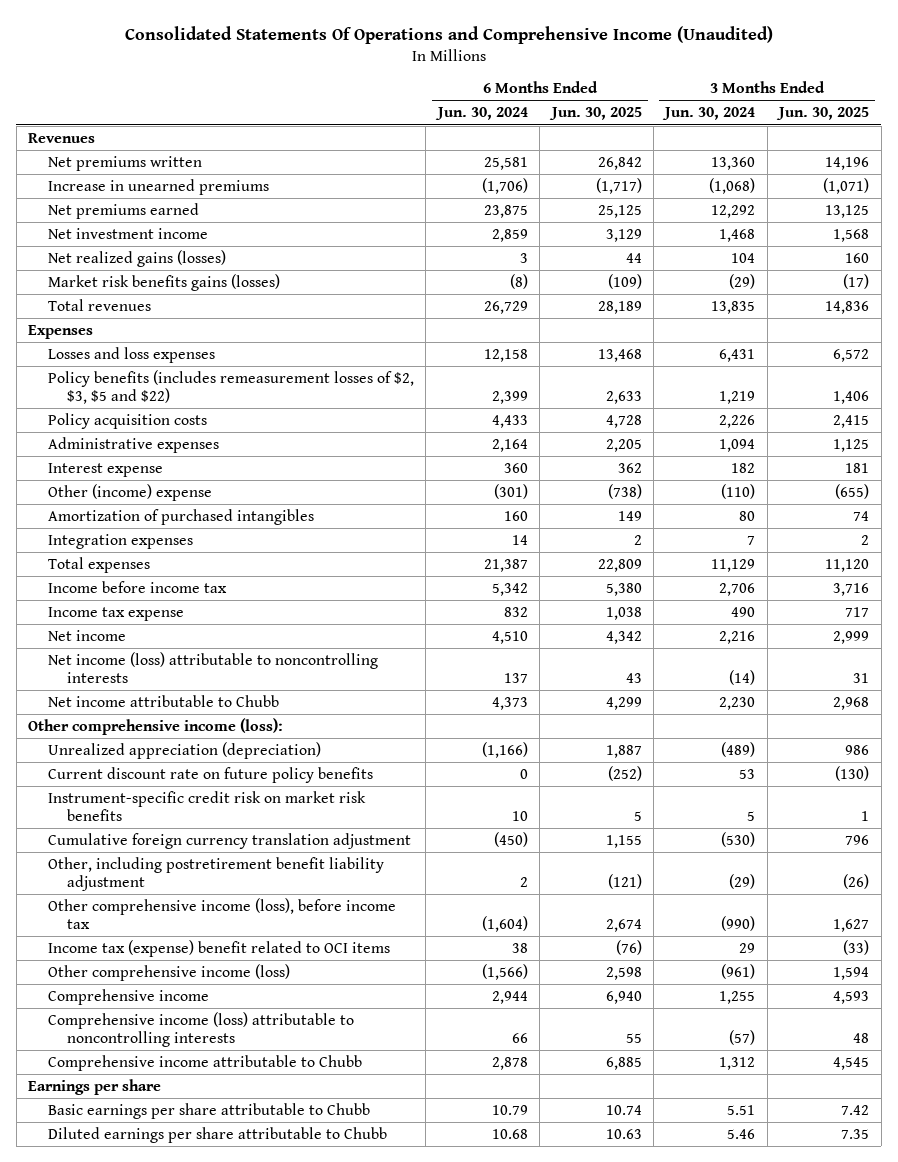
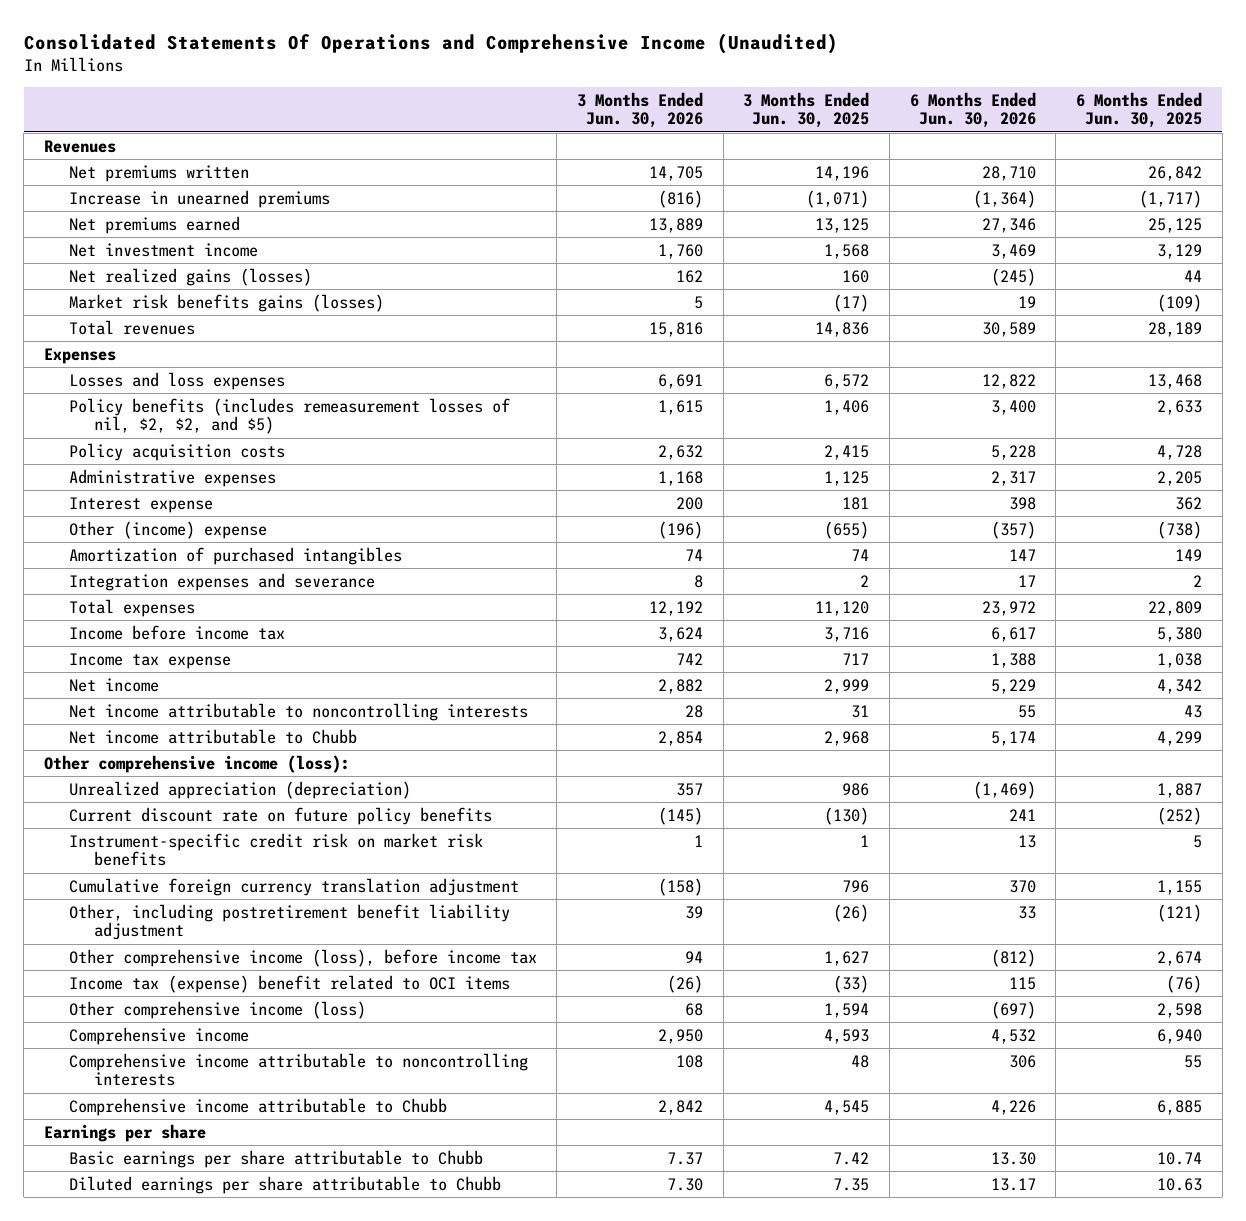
[434,107,528,121] Jun. 30, 2024 -> none
[662,107,756,121] Jun. 30, 2024 -> none
none -> [577,91,704,129] 3 Months Ended Jun. 30, 2026
none -> [909,91,1036,129] 6 Months Ended Jun. 30, 2026
[47,369,414,404] Policy benefits (includes remeasurement losses of $2, $3, $5 and $22) -> [68,397,510,435] Policy benefits (includes remeasurement losses of nil, $2, $2, and $5)
[47,533,193,549] Integration expenses -> [68,572,375,591] Integration expenses and severance
[47,651,378,683] Net income (loss) attributable to noncontrolling interests -> [68,702,528,721] Net income attributable to noncontrolling interests
[47,1011,354,1047] Comprehensive income (loss) attributable to noncontrolling interests -> [68,1052,528,1087] Comprehensive income attributable to noncontrolling interests

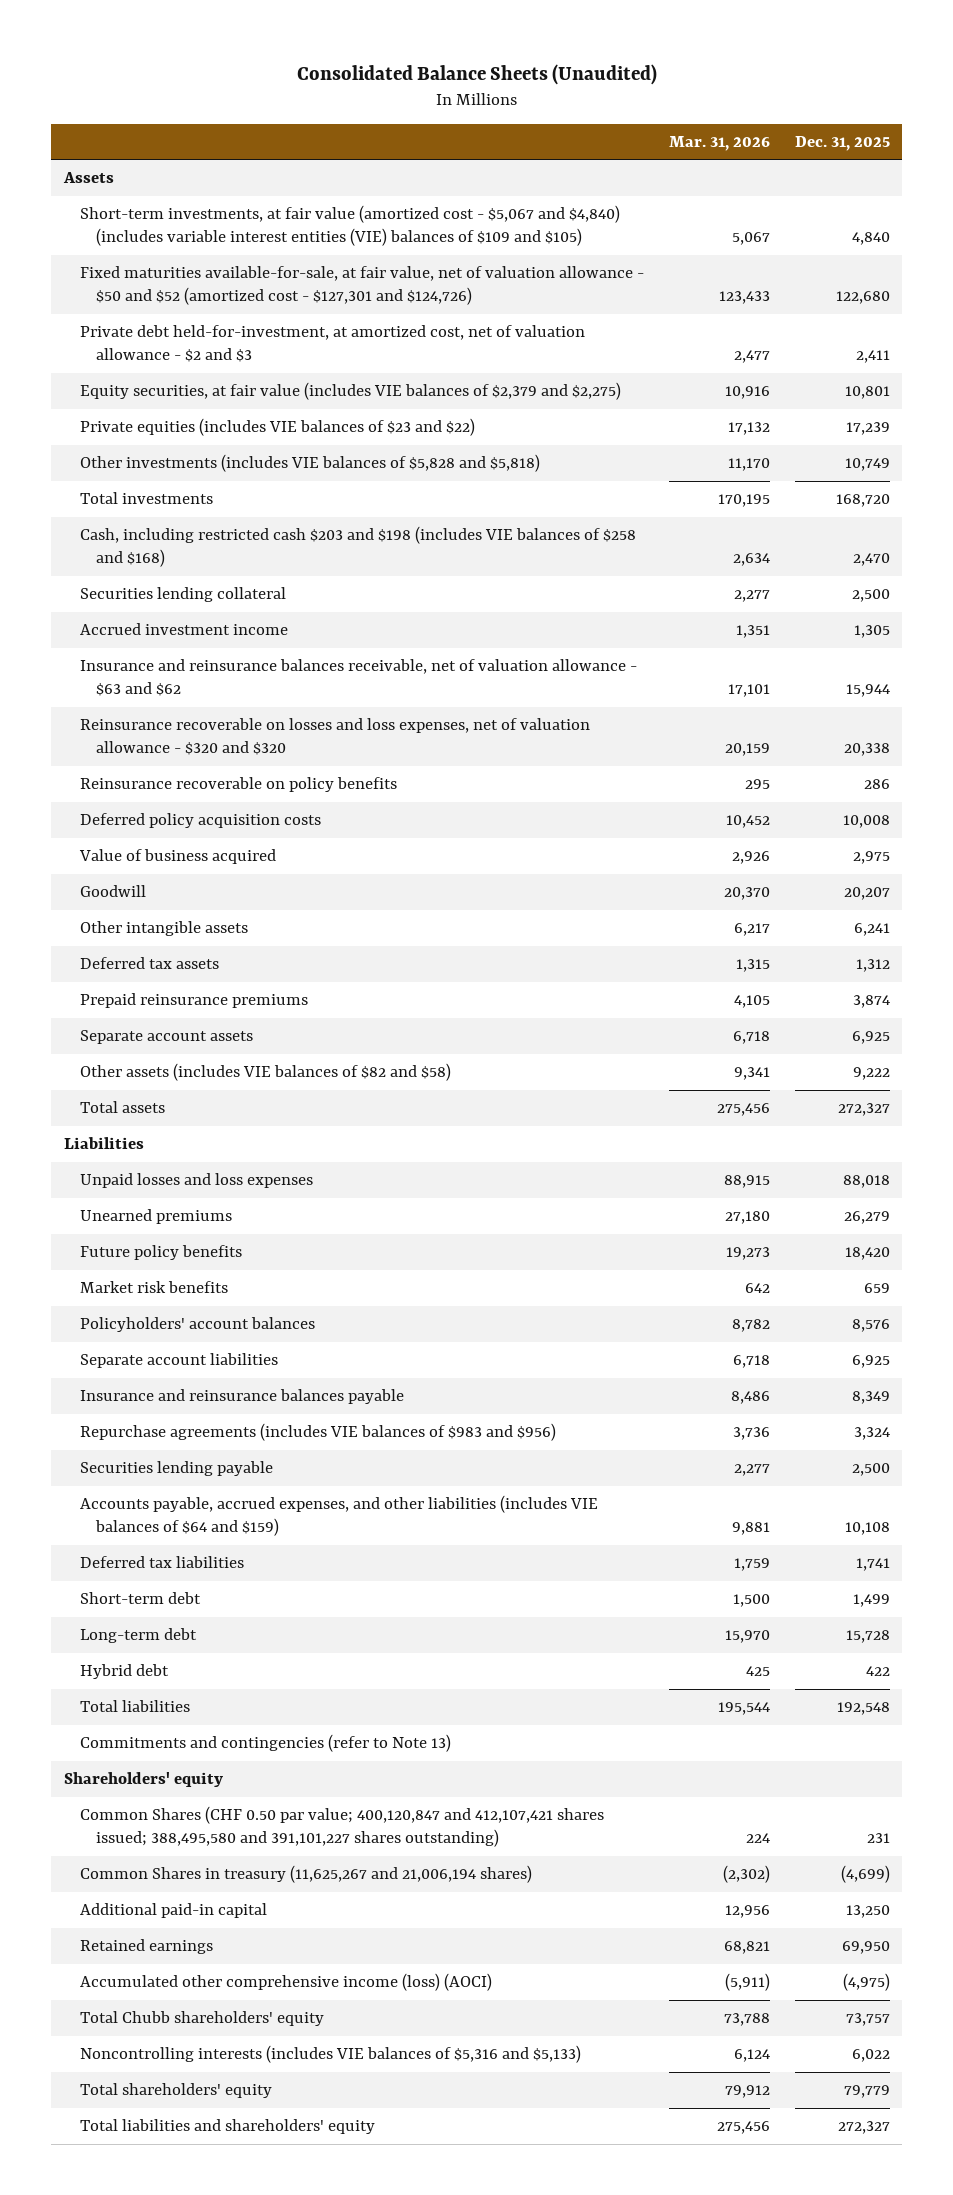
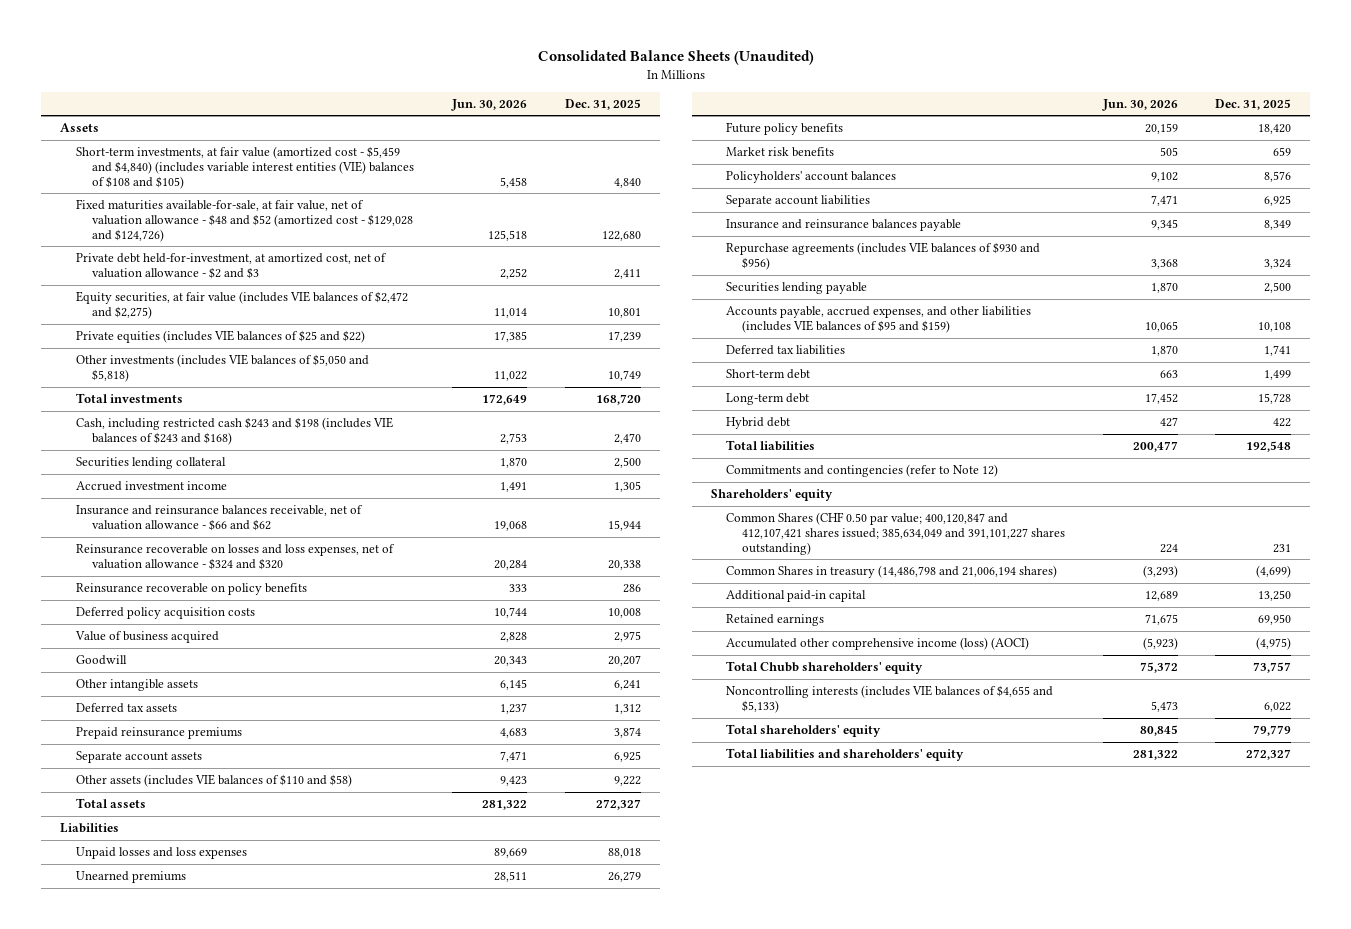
[668,135,770,151] Mar. 31, 2026 -> none
none -> [451,98,528,111] Jun. 30, 2026
[79,205,620,246] Short-term investments, at fair value (amortized cost - $5,067 and $4,840) (includes variable interest entities (VIE) balances of $109 and $105) -> [75,146,414,189] Short-term investments, at fair value (amortized cost - $5,459 and $4,840) (includes variable interest entities (VIE) balances of $108 and $105)
[79,266,644,305] Fixed maturities available-for-sale, at fair value, net of valuation allowance - $50 and $52 (amortized cost - $127,301 and $124,726) -> [75,199,413,242] Fixed maturities available-for-sale, at fair value, net of valuation allowance - $48 and $52 (amortized cost - $129,028 and $124,726)
[79,382,621,401] Equity securities, at fair value (includes VIE balances of $2,379 and $2,275) -> [75,291,408,319] Equity securities, at fair value (includes VIE balances of $2,472 and $2,275)
[79,418,475,437] Private equities (includes VIE balances of $23 and $22) -> [75,330,365,344] Private equities (includes VIE balances of $25 and $22)
[79,454,540,473] Other investments (includes VIE balances of $5,828 and $5,818) -> [75,354,369,382] Other investments (includes VIE balances of $5,050 and $5,818)
[79,526,636,567] Cash, including restricted cash $203 and $198 (includes VIE balances of $258 and $168) -> [75,417,393,445] Cash, including restricted cash $243 and $198 (includes VIE balances of $243 and $168)
[79,659,637,696] Insurance and reinsurance balances receivable, net of valuation allowance - $63 and $62 -> [75,505,363,531] Insurance and reinsurance balances receivable, net of valuation allowance - $66 and $62
[79,718,590,755] Reinsurance recoverable on losses and loss expenses, net of valuation allowance - $320 and $320 -> [75,544,395,570] Reinsurance recoverable on losses and loss expenses, net of valuation allowance - $324 and $320
[79,1063,451,1082] Other assets (includes VIE balances of $82 and $58) -> [75,774,352,788] Other assets (includes VIE balances of $110 and $58)
[79,1423,556,1442] Repurchase agreements (includes VIE balances of $983 and $956) -> [726,242,1041,270] Repurchase agreements (includes VIE balances of $930 and $956)
[79,1495,598,1536] Accounts payable, accrued expenses, and other liabilities (includes VIE balances of $64 and $159) -> [726,306,1032,333] Accounts payable, accrued expenses, and other liabilities (includes VIE balances of $95 and $159)
[79,1734,451,1753] Commitments and contingencies (refer to Note 13) -> [726,464,999,478] Commitments and contingencies (refer to Note 12)
[79,1806,604,1847] Common Shares (CHF 0.50 par value; 400,120,847 and 412,107,421 shares issued; 388,495,580 and 391,101,227 shares outstanding) -> [726,512,1065,555] Common Shares (CHF 0.50 par value; 400,120,847 and 412,107,421 shares issued; 385,634,049 and 391,101,227 shares outstanding)
[79,1865,532,1884] Common Shares in treasury (11,625,267 and 21,006,194 shares) -> [726,565,1058,579] Common Shares in treasury (14,486,798 and 21,006,194 shares)
[79,2045,581,2064] Noncontrolling interests (includes VIE balances of $5,316 and $5,133) -> [726,685,1054,713] Noncontrolling interests (includes VIE balances of $4,655 and $5,133)

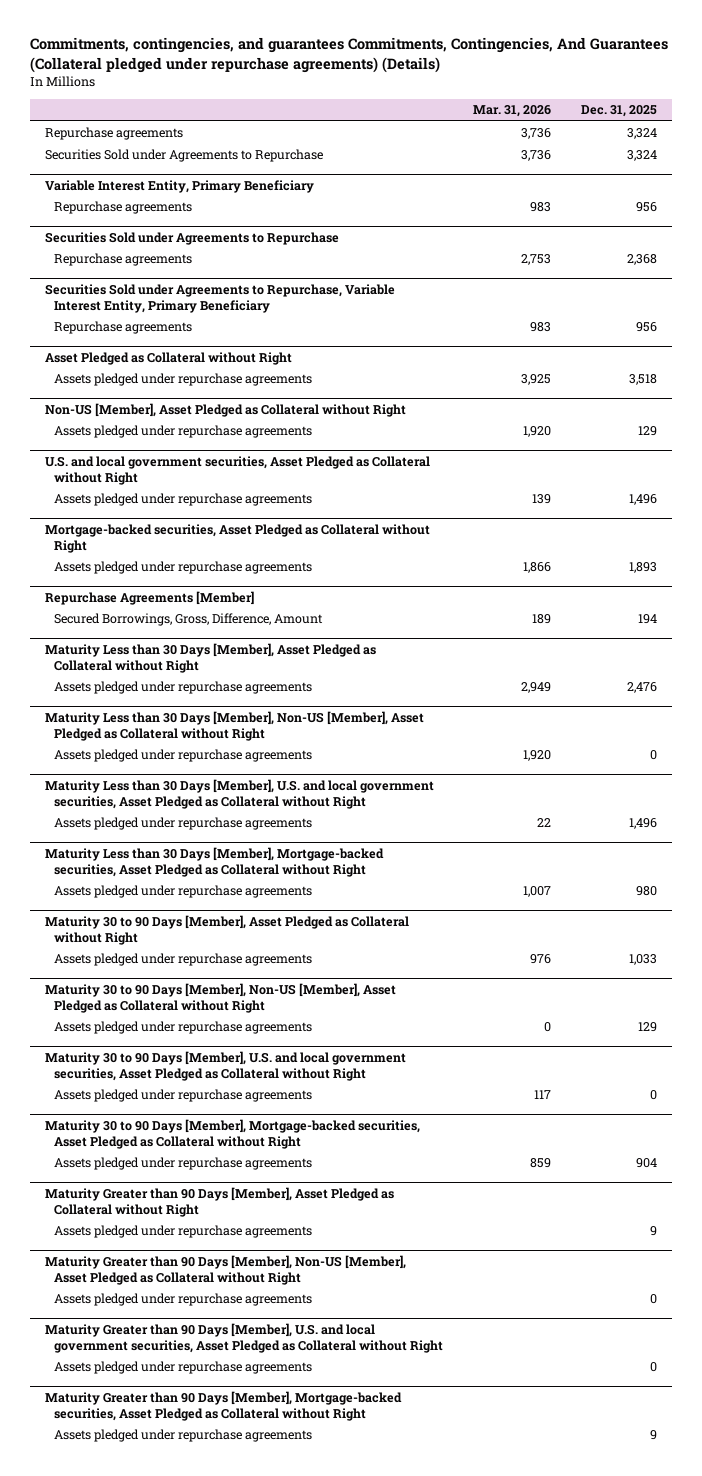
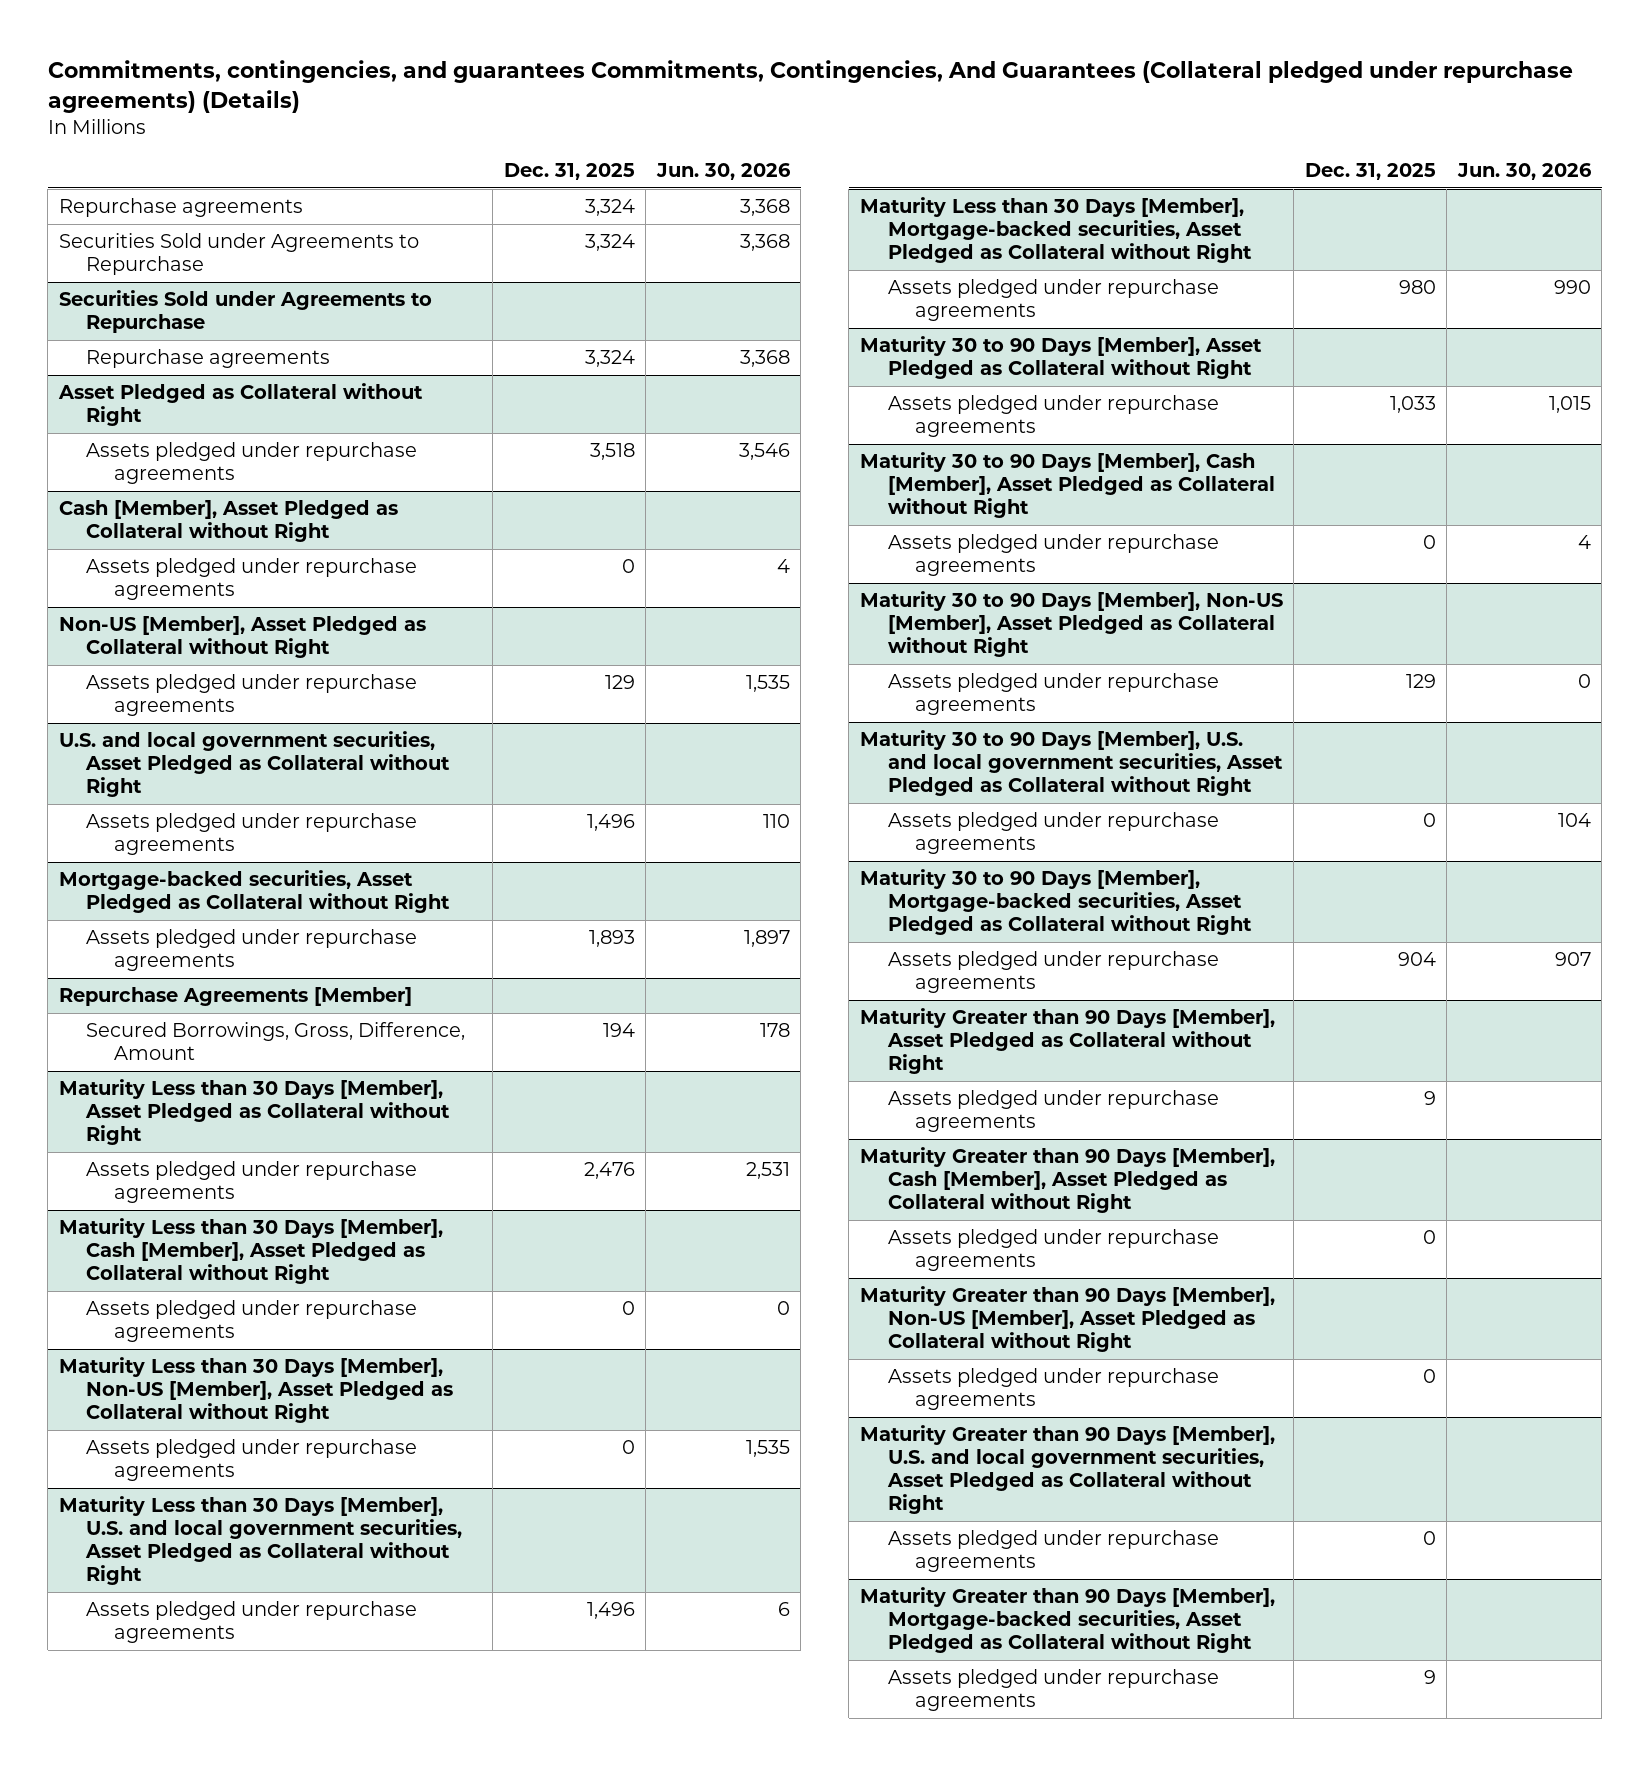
[473,105,552,118] Mar. 31, 2026 -> none
none -> [655,163,791,181] Jun. 30, 2026
[44,179,314,193] Variable Interest Entity, Primary Beneficiary -> none
[53,201,192,215] Repurchase agreements -> none
[44,283,395,313] Securities Sold under Agreements to Repurchase, Variable Interest Entity, Primary Beneficiary -> none
[53,321,192,335] Repurchase agreements -> none
[627,254,658,266] 2,368 -> [584,350,635,368] 3,324
none -> [58,500,398,543] Cash [Member], Asset Pledged as Collateral without Right
none -> [86,558,418,601] Assets pledged under repurchase agreements
none -> [58,1218,443,1285] Maturity Less than 30 Days [Member], Cash [Member], Asset Pledged as Collateral without Right
none -> [86,1300,418,1343] Assets pledged under repurchase agreements
none -> [859,452,1275,519] Maturity 30 to 90 Days [Member], Cash [Member], Asset Pledged as Collateral without Right
none -> [887,534,1219,577] Assets pledged under repurchase agreements
none -> [859,1147,1275,1214] Maturity Greater than 90 Days [Member], Cash [Member], Asset Pledged as Collateral without Right
none -> [887,1229,1219,1272] Assets pledged under repurchase agreements

